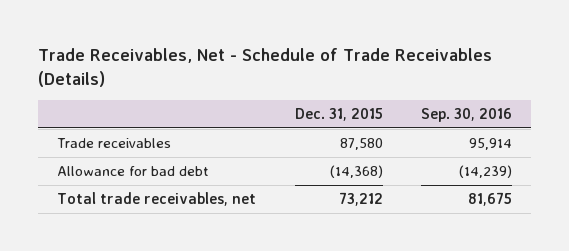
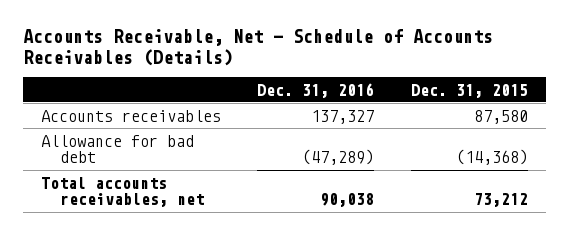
[37,48,492,87] Trade Receivables, Net - Schedule of Trade Receivables (Details) -> [22,29,493,66] Accounts Receivable, Net - Schedule of Accounts Receivables (Details)
[421,108,513,123] Sep. 30, 2016 -> none
none -> [257,82,375,98] Dec. 31, 2016
[57,137,172,148] Trade receivables -> [40,109,221,122] Accounts receivables
[57,191,257,206] Total trade receivables, net -> [40,176,204,208] Total accounts receivables, net

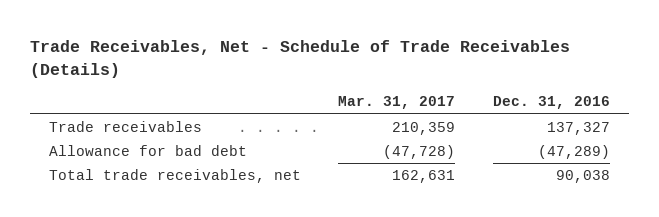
[22,29,493,66] Accounts Receivable, Net - Schedule of Accounts Receivables (Details) -> [29,40,570,78] Trade Receivables, Net - Schedule of Trade Receivables (Details)
[410,83,528,98] Dec. 31, 2015 -> none
none -> [338,96,456,110] Mar. 31, 2017
[40,109,221,122] Accounts receivables -> [48,120,202,132] Trade receivables
[40,176,204,208] Total accounts receivables, net -> [48,168,301,183] Total trade receivables, net

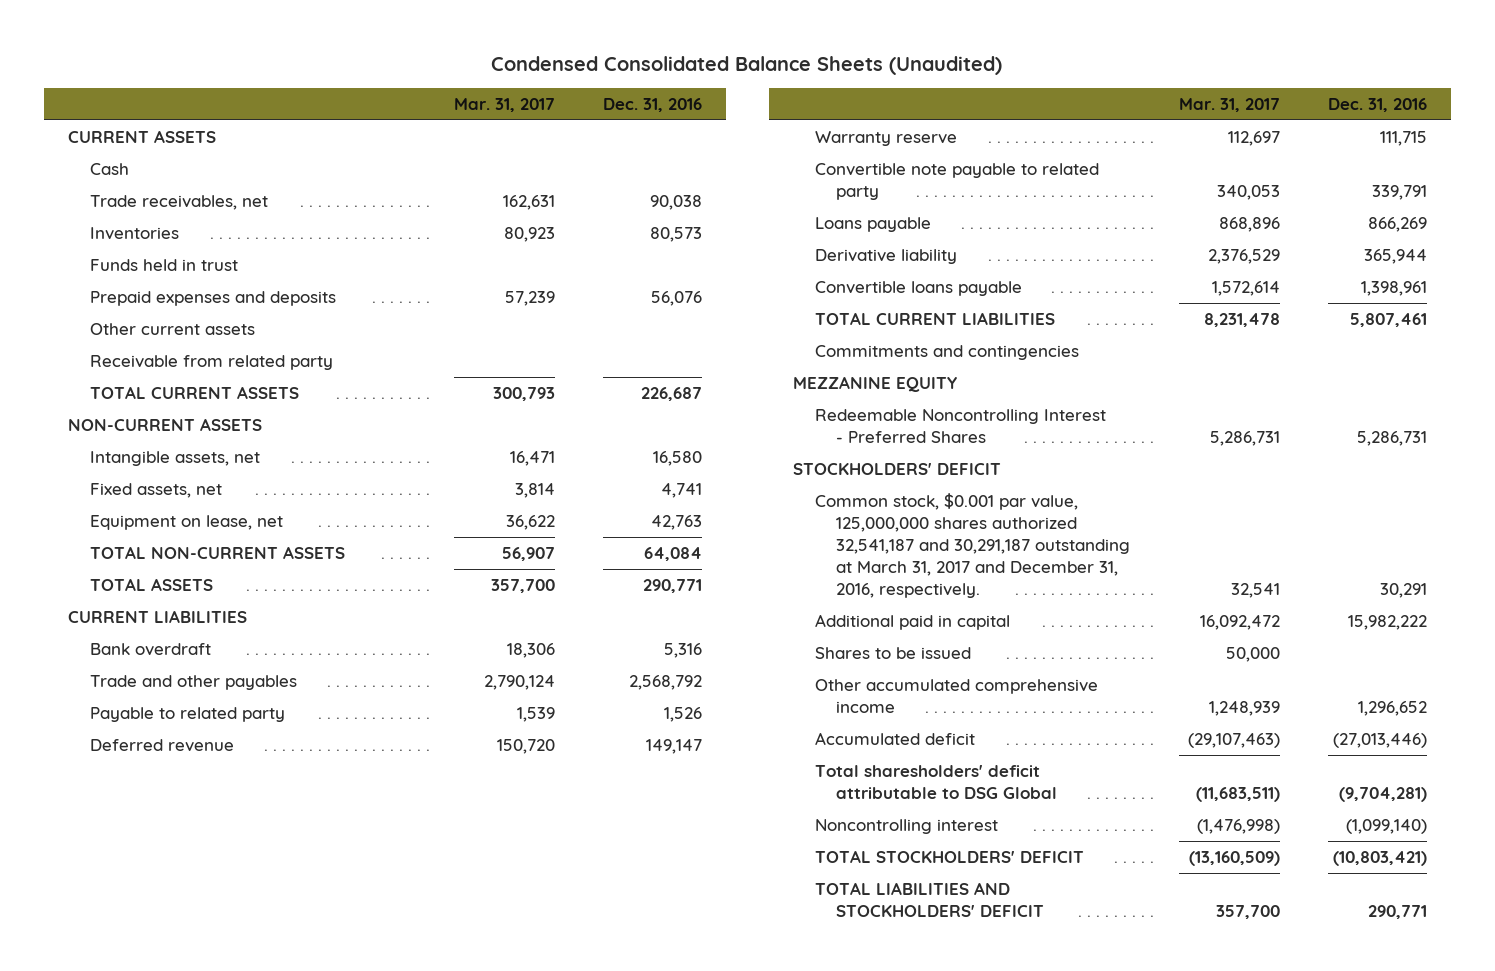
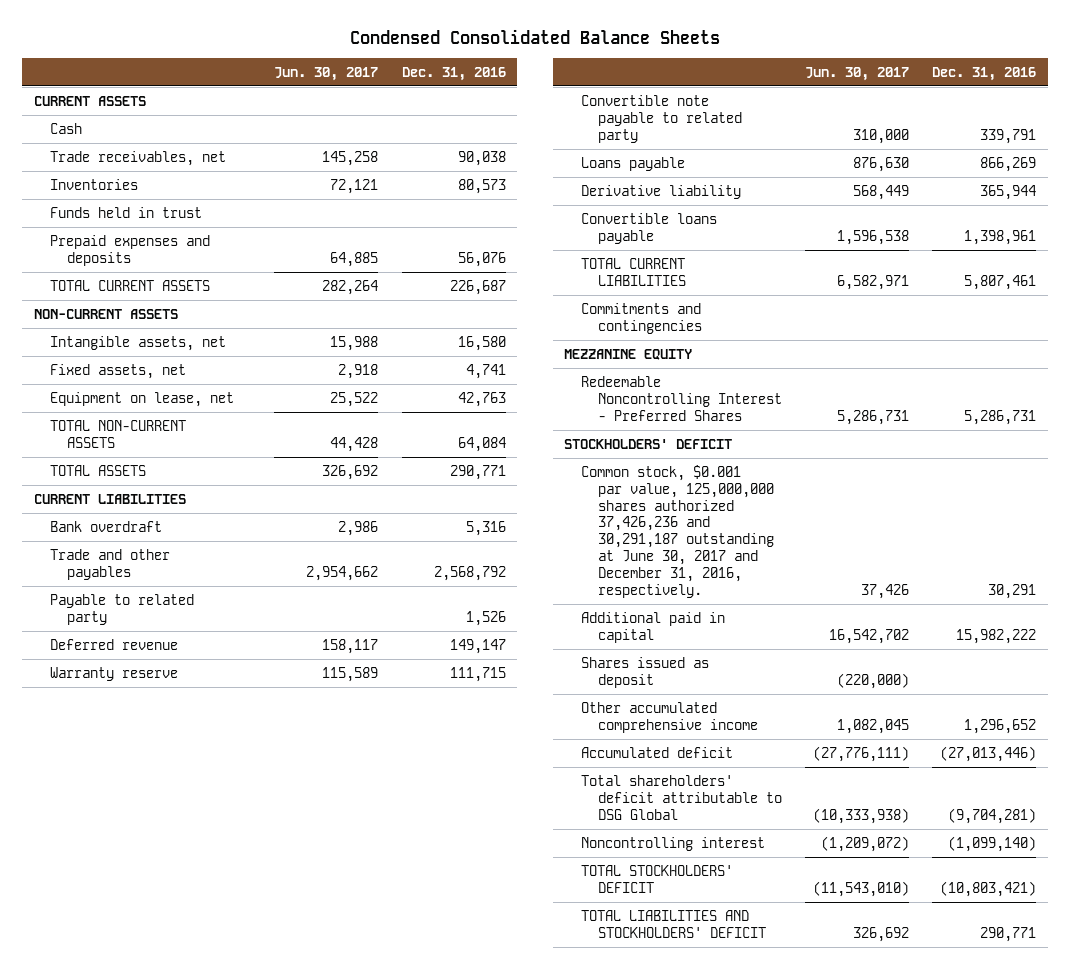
[491,55,1003,75] Condensed Consolidated Balance Sheets (Unaudited) -> [349,28,720,44] Condensed Consolidated Balance Sheets
[453,97,555,112] Mar. 31, 2017 -> none
none -> [274,66,379,81] Jun. 30, 2017
[89,323,255,336] Other current assets -> none
[89,355,333,371] Receivable from related party -> none
[814,493,1131,598] Common stock, $0.001 par value, 125,000,000 shares authorized 32,541,187 and 30,291,187 outstanding at March 31, 2017 and December 31, 2016, respectively. -> [580,464,774,598] Common stock, $0.001 par value, 125,000,000 shares authorized 37,426,236 and 30,291,187 outstanding at June 30, 2017 and December 31, 2016, respectively.
[814,647,971,660] Shares to be issued -> none
none -> [580,656,709,688] Shares issued as deposit
[814,765,1058,800] Total sharesholders' deficit attributable to DSG Global -> [580,774,782,820] Total shareholders' deficit attributable to DSG Global

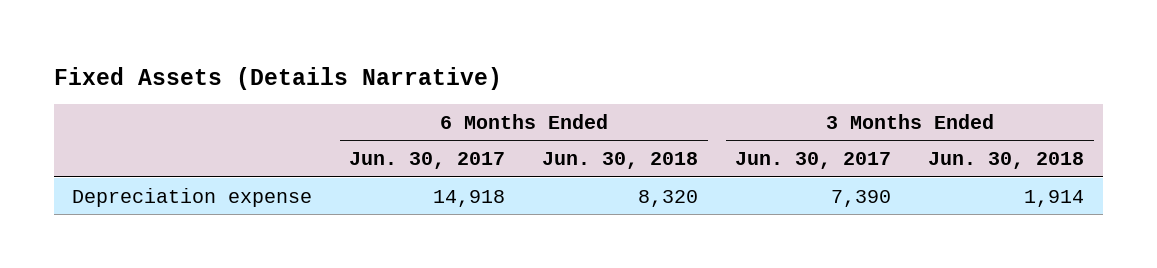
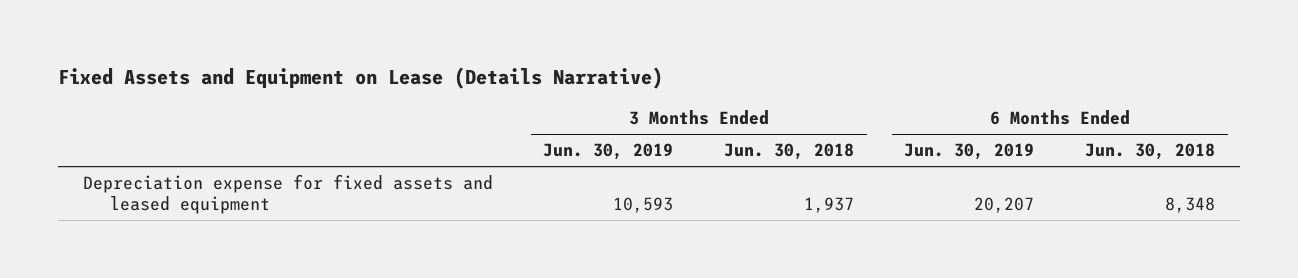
[53,66,502,90] Fixed Assets (Details Narrative) -> [57,67,663,90] Fixed Assets and Equipment on Lease (Details Narrative)
[349,152,506,170] Jun. 30, 2017 -> none
[735,152,892,170] Jun. 30, 2017 -> none
none -> [543,143,674,161] Jun. 30, 2019
none -> [904,143,1035,161] Jun. 30, 2019
[72,187,313,207] Depreciation expense -> [82,174,493,215] Depreciation expense for fixed assets and leased equipment
[638,189,699,207] 8,320 -> [1165,197,1216,214] 8,348
[1024,189,1085,207] 1,914 -> [803,197,854,214] 1,937

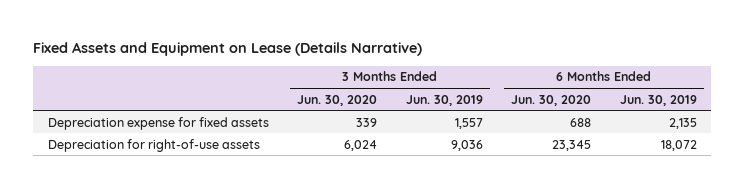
[723,143,854,161] Jun. 30, 2018 -> none
[1085,143,1216,161] Jun. 30, 2018 -> none
none -> [297,94,378,106] Jun. 30, 2020
none -> [511,94,592,106] Jun. 30, 2020
[82,174,493,215] Depreciation expense for fixed assets and leased equipment -> [47,116,269,130] Depreciation expense for fixed assets
[613,197,674,214] 10,593 -> [454,117,483,129] 1,557
[974,197,1035,214] 20,207 -> [669,117,698,129] 2,135
none -> [47,138,260,152] Depreciation for right-of-use assets

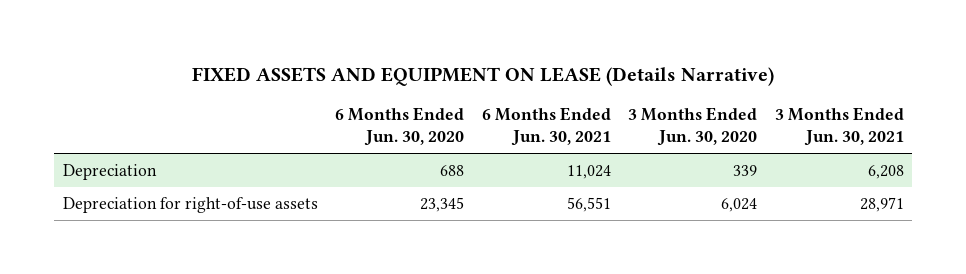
[33,42,423,57] Fixed Assets and Equipment on Lease (Details Narrative) -> [192,66,775,86] FIXED ASSETS AND EQUIPMENT ON LEASE (Details Narrative)
[405,94,483,106] Jun. 30, 2019 -> none
[620,94,698,106] Jun. 30, 2019 -> none
none -> [481,107,611,147] 6 Months Ended Jun. 30, 2021
none -> [774,107,904,147] 3 Months Ended Jun. 30, 2021
[47,116,269,130] Depreciation expense for fixed assets -> [62,163,157,180] Depreciation

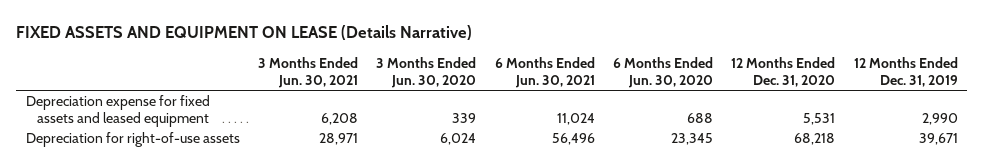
none -> [731,56,836,87] 12 Months Ended Dec. 31, 2020
none -> [853,56,958,87] 12 Months Ended Dec. 31, 2019
[62,163,157,180] Depreciation -> [25,95,210,128] Depreciation expense for fixed assets and leased equipment
[566,196,611,212] 56,551 -> [551,133,595,146] 56,496

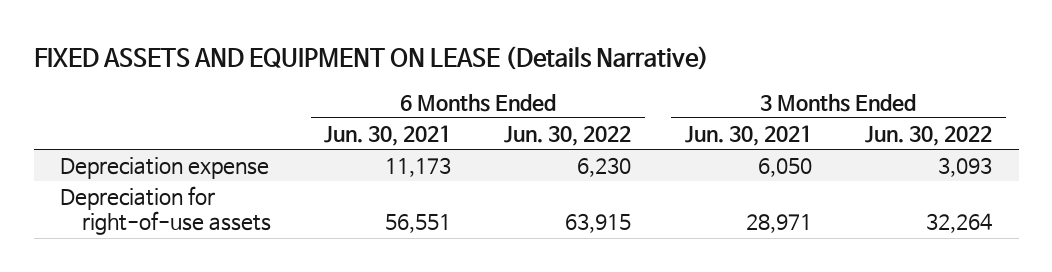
[376,56,477,88] 3 Months Ended Jun. 30, 2020 -> none
[612,56,713,88] 6 Months Ended Jun. 30, 2020 -> none
[731,56,836,87] 12 Months Ended Dec. 31, 2020 -> none
[853,56,958,87] 12 Months Ended Dec. 31, 2019 -> none
none -> [504,126,632,147] Jun. 30, 2022
none -> [865,126,993,147] Jun. 30, 2022
[25,95,210,128] Depreciation expense for fixed assets and leased equipment -> [60,157,270,180] Depreciation expense
[320,113,358,126] 6,208 -> [757,158,812,178] 6,050
[556,113,595,126] 11,024 -> [384,157,451,178] 11,173
[551,133,595,146] 56,496 -> [384,214,451,234] 56,551

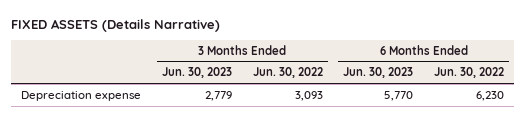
[33,45,709,70] FIXED ASSETS AND EQUIPMENT ON LEASE (Details Narrative) -> [10,18,220,32] FIXED ASSETS (Details Narrative)
[323,125,451,147] Jun. 30, 2021 -> none
[684,125,812,147] Jun. 30, 2021 -> none
none -> [161,67,232,79] Jun. 30, 2023
none -> [343,67,414,79] Jun. 30, 2023
[60,186,271,236] Depreciation for right-of-use assets -> none

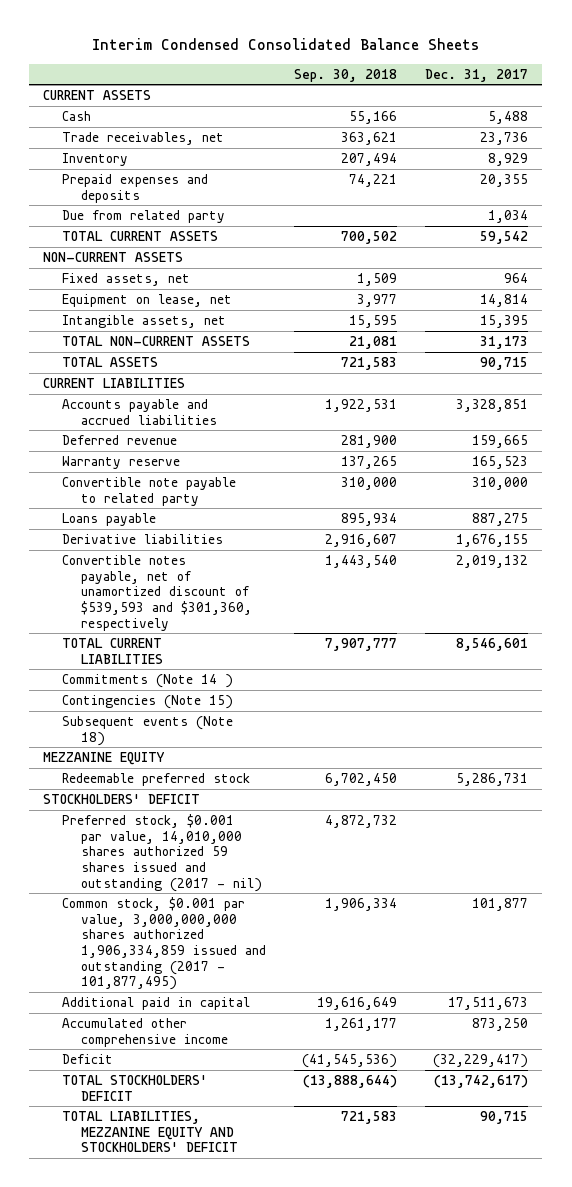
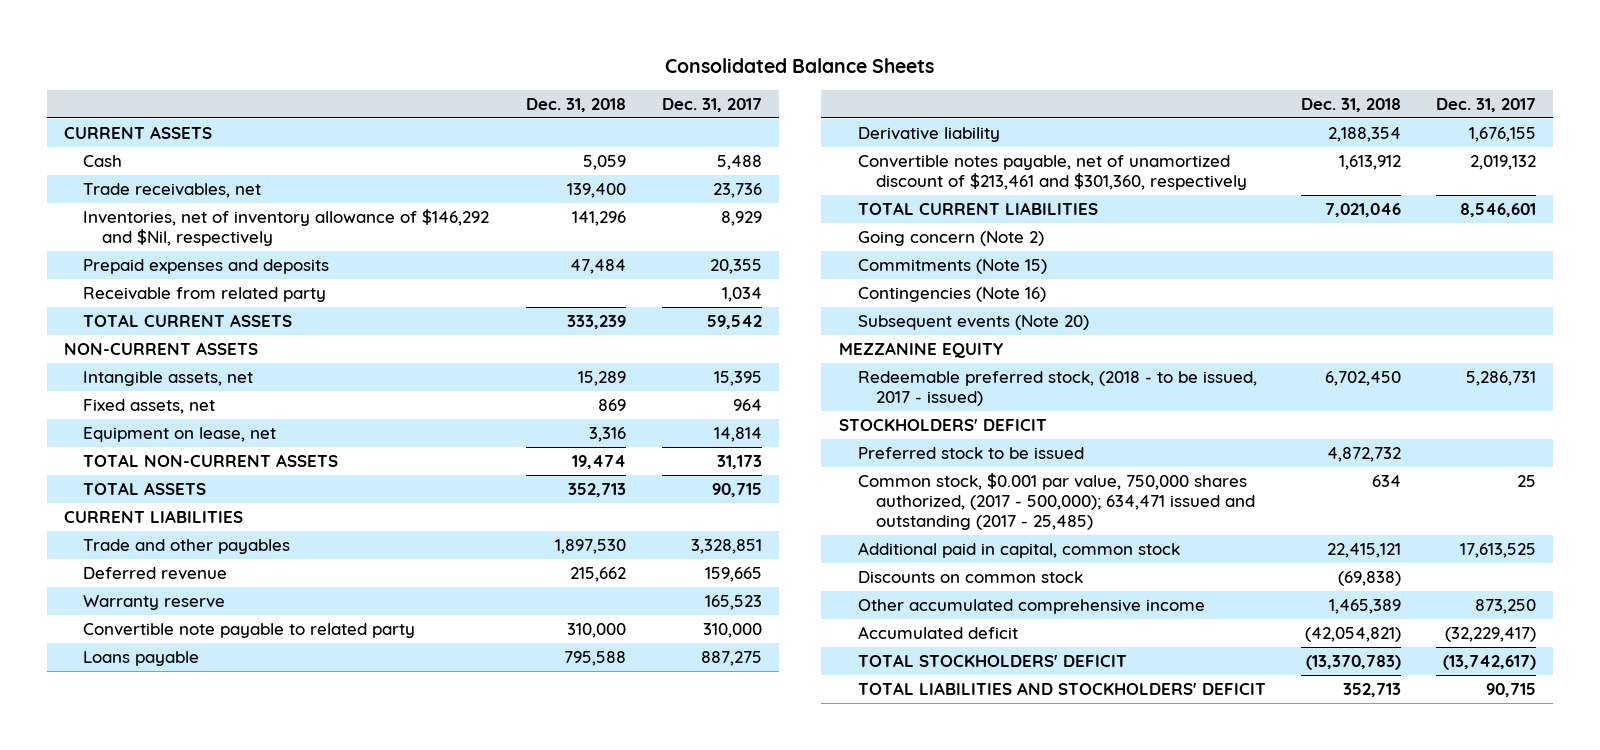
[91,38,479,51] Interim Condensed Consolidated Balance Sheets -> [665,58,935,74] Consolidated Balance Sheets
[294,68,398,82] Sep. 30, 2018 -> none
none -> [526,97,627,112] Dec. 31, 2018
[62,153,129,167] Inventory -> [83,209,490,247] Inventories, net of inventory allowance of $146,292 and $Nil, respectively
[62,210,226,224] Due from related party -> [83,287,327,303] Receivable from related party
[62,315,227,329] Intangible assets, net -> [83,371,254,387] Intangible assets, net
[62,399,217,425] Accounts payable and accrued liabilities -> [83,539,291,555] Trade and other payables
[62,534,224,545] Derivative liabilities -> [857,127,1000,143] Derivative liability
[62,555,252,631] Convertible notes payable, net of unamortized discount of $539,593 and $301,360, respectively -> [857,155,1248,191] Convertible notes payable, net of unamortized discount of $213,461 and $301,360, respectively
none -> [857,231,1044,247] Going concern (Note 2)
[62,674,234,689] Commitments (Note 14 ) -> [857,259,1047,275] Commitments (Note 15)
[62,695,234,710] Contingencies (Note 15) -> [857,287,1046,303] Contingencies (Note 16)
[62,716,234,746] Subsequent events (Note 18) -> [857,315,1089,331] Subsequent events (Note 20)
[62,773,251,787] Redeemable preferred stock -> [857,371,1257,407] Redeemable preferred stock, (2018 - to be issued, 2017 - issued)
[62,814,262,892] Preferred stock, $0.001 par value, 14,010,000 shares authorized 59 shares issued and outstanding (2017 - nil) -> [857,447,1084,460] Preferred stock to be issued
[62,897,266,991] Common stock, $0.001 par value, 3,000,000,000 shares authorized 1,906,334,859 issued and outstanding (2017 - 101,877,495) -> [857,473,1256,531] Common stock, $0.001 par value, 750,000 shares authorized, (2017 - 500,000); 634,471 issued and outstanding (2017 - 25,485)
[472,898,529,912] 101,877 -> [1516,475,1536,488] 25
[62,997,251,1011] Additional paid in capital -> [857,542,1180,559] Additional paid in capital, common stock
[448,997,529,1011] 17,511,673 -> [1459,543,1536,559] 17,613,525
none -> [857,571,1083,584] Discounts on common stock
[62,1018,228,1047] Accumulated other comprehensive income -> [857,599,1205,615] Other accumulated comprehensive income
[62,1054,114,1065] Deficit -> [857,626,1018,640] Accumulated deficit
[62,1111,238,1153] TOTAL LIABILITIES, MEZZANINE EQUITY AND STOCKHOLDERS' DEFICIT -> [857,682,1266,696] TOTAL LIABILITIES AND STOCKHOLDERS' DEFICIT

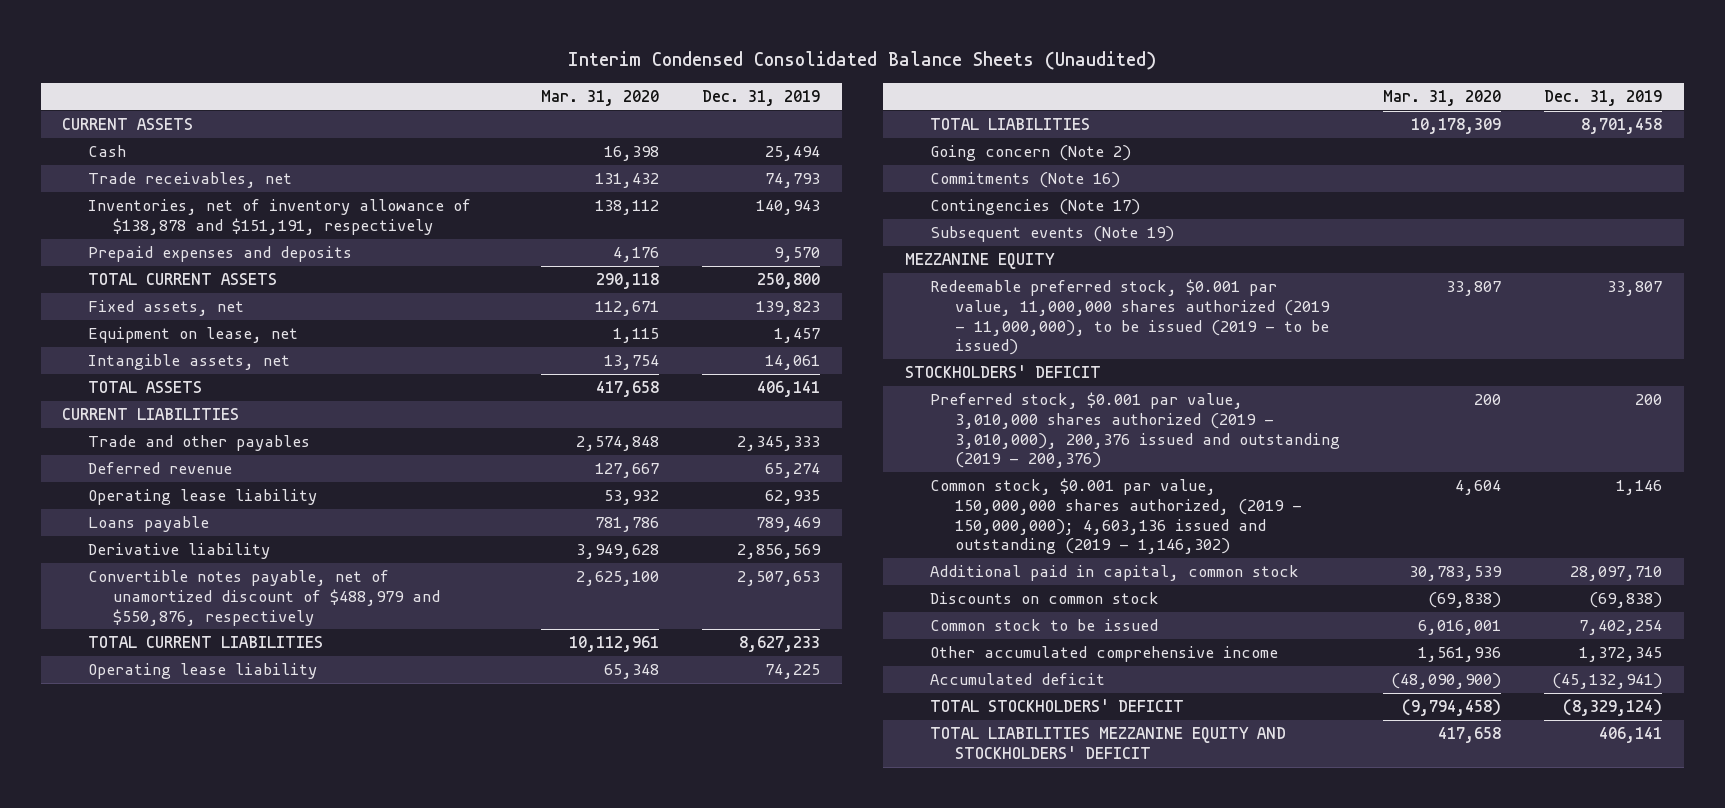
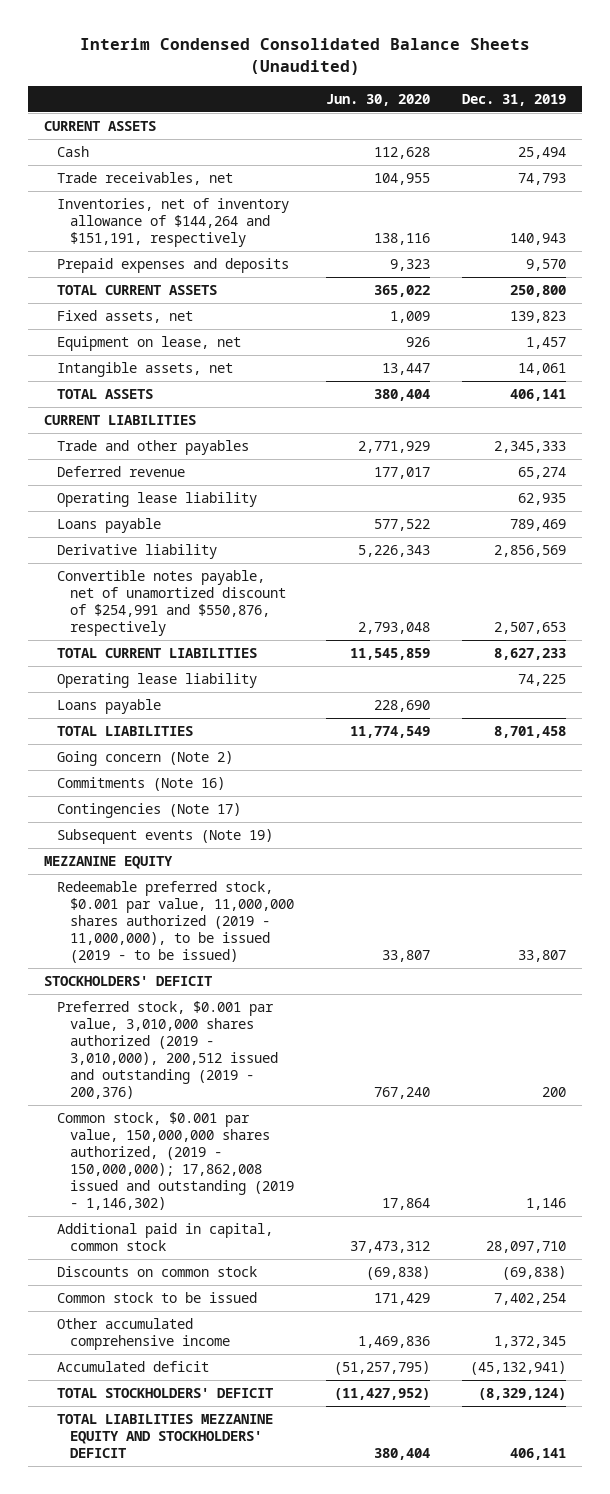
[541,90,660,107] Mar. 31, 2020 -> none
none -> [326,93,431,106] Jun. 30, 2020
[87,199,471,235] Inventories, net of inventory allowance of $138,878 and $151,191, respectively -> [57,197,290,248] Inventories, net of inventory allowance of $144,264 and $151,191, respectively
[87,570,441,626] Convertible notes payable, net of unamortized discount of $488,979 and $550,876, respectively -> [57,569,287,637] Convertible notes payable, net of unamortized discount of $254,991 and $550,876, respectively
none -> [57,698,162,714] Loans payable
[929,392,1341,469] Preferred stock, $0.001 par value, 3,010,000 shares authorized (2019 - 3,010,000), 200,376 issued and outstanding (2019 - 200,376) -> [57,1000,279,1100] Preferred stock, $0.001 par value, 3,010,000 shares authorized (2019 - 3,010,000), 200,512 issued and outstanding (2019 - 200,376)
[929,478,1303,555] Common stock, $0.001 par value, 150,000,000 shares authorized, (2019 - 150,000,000); 4,603,136 issued and outstanding (2019 - 1,146,302) -> [57,1111,295,1211] Common stock, $0.001 par value, 150,000,000 shares authorized, (2019 - 150,000,000); 17,862,008 issued and outstanding (2019 - 1,146,302)

